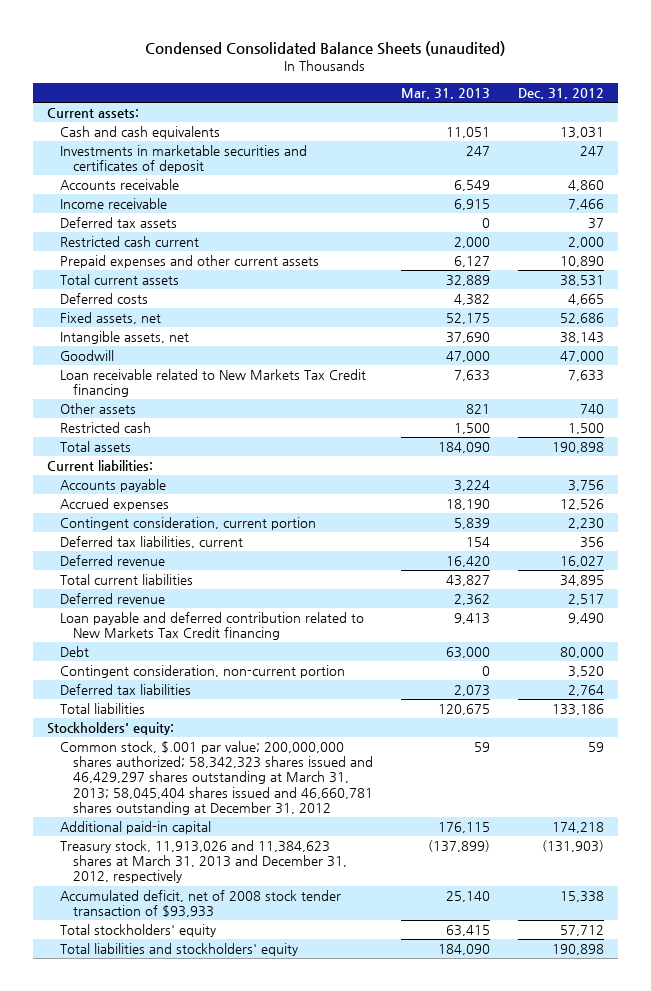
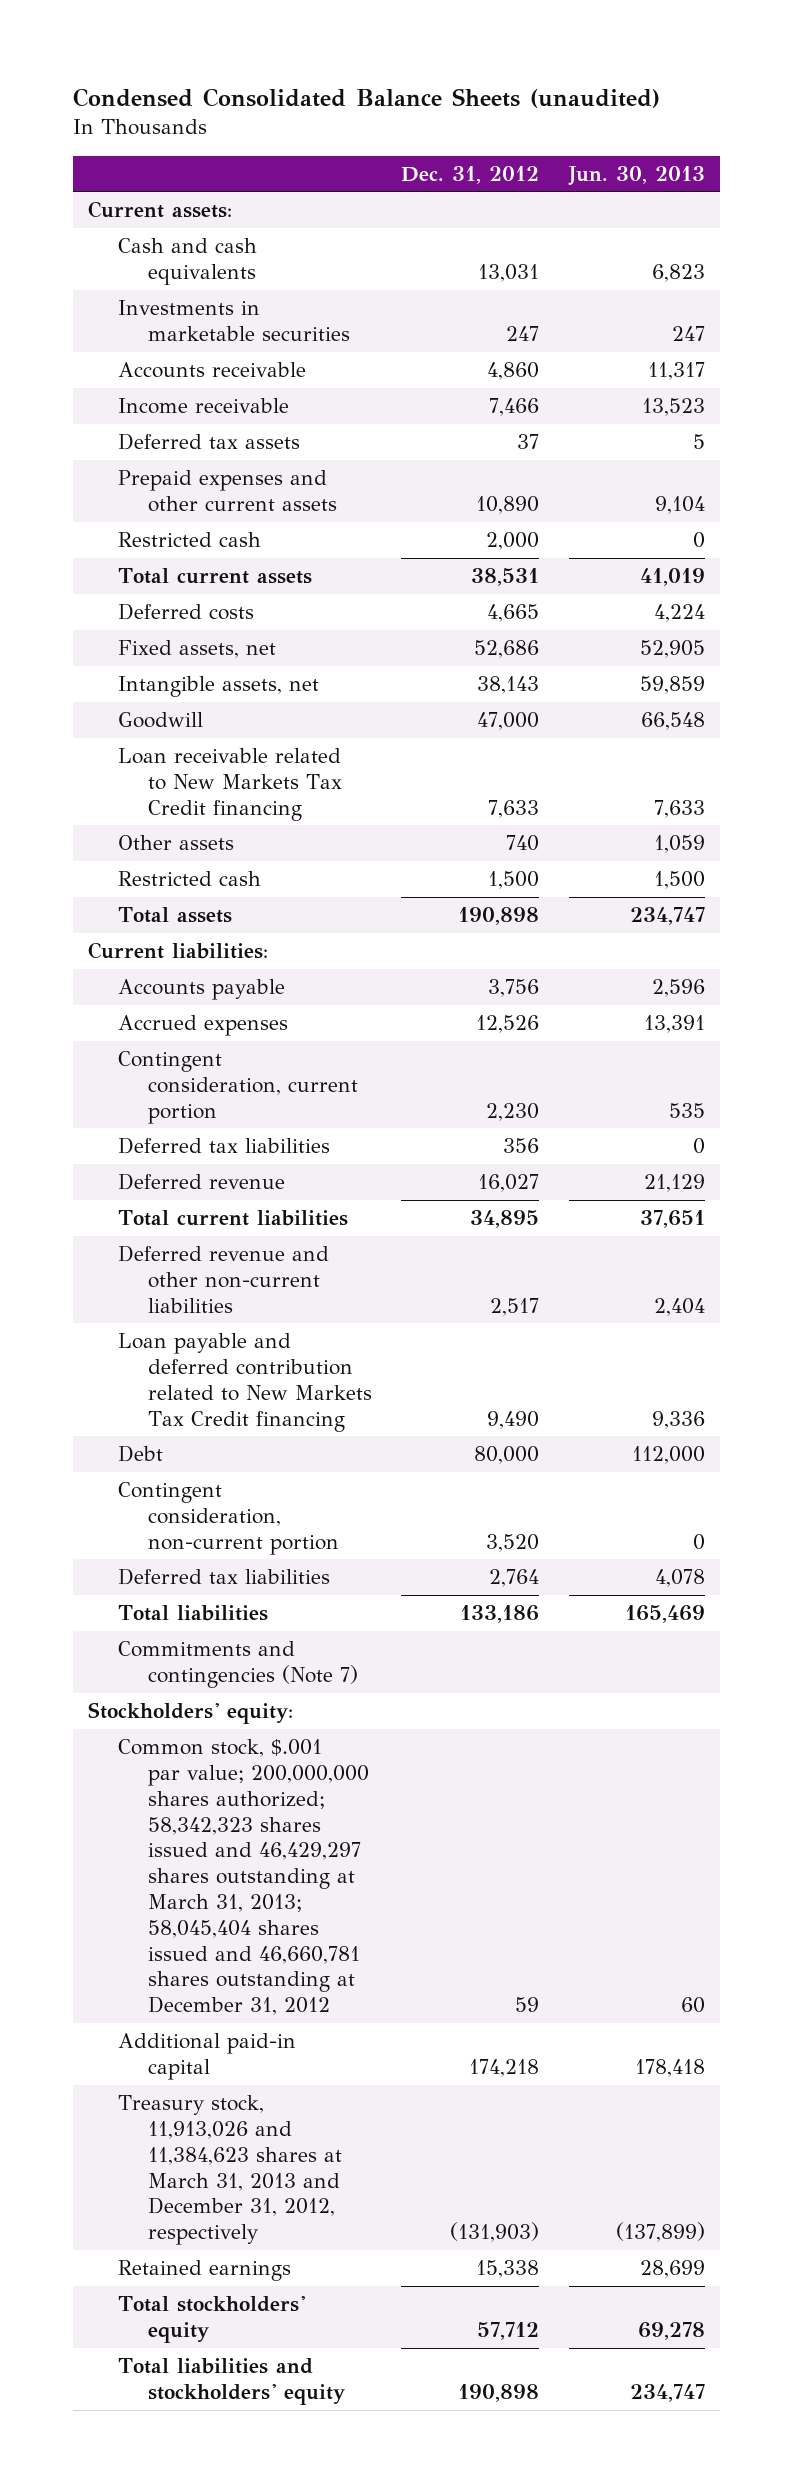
[400,87,490,99] Mar. 31, 2013 -> none
none -> [567,165,705,186] Jun. 30, 2013
[60,145,308,174] Investments in marketable securities and certificates of deposit -> [118,300,351,341] Investments in marketable securities
[60,236,200,248] Restricted cash current -> none
none -> [118,532,262,548] Restricted cash
[60,536,244,549] Deferred tax liabilities, current -> [118,1137,331,1155] Deferred tax liabilities
[60,593,166,605] Deferred revenue -> [118,1245,330,1313] Deferred revenue and other non-current liabilities
none -> [118,1641,359,1688] Commitments and contingencies (Note 7)
[60,890,342,918] Accumulated deficit, net of 2008 stock tender transaction of $93,933 -> [118,2260,292,2282] Retained earnings

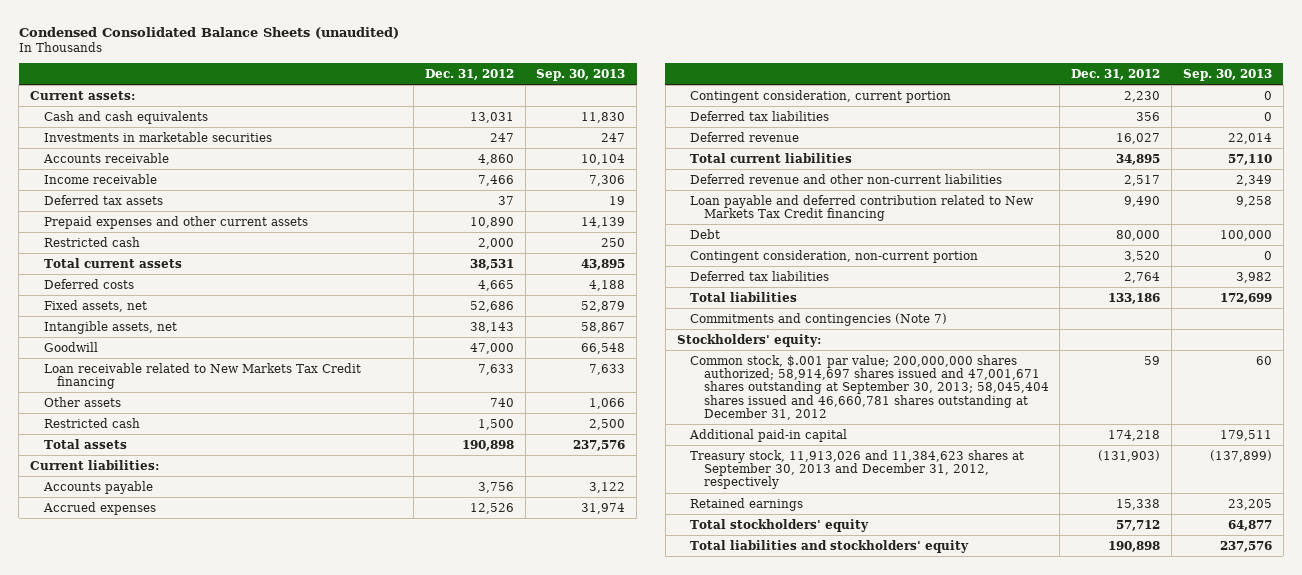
[567,165,705,186] Jun. 30, 2013 -> none
none -> [536,68,626,81] Sep. 30, 2013
[118,1739,370,2016] Common stock, $.001 par value; 200,000,000 shares authorized; 58,342,323 shares issued and 46,429,297 shares outstanding at March 31, 2013; 58,045,404 shares issued and 46,660,781 shares outstanding at December 31, 2012 -> [690,354,1049,421] Common stock, $.001 par value; 200,000,000 shares authorized; 58,914,697 shares issued and 47,001,671 shares outstanding at September 30, 2013; 58,045,404 shares issued and 46,660,781 shares outstanding at December 31, 2012
[118,2095,343,2246] Treasury stock, 11,913,026 and 11,384,623 shares at March 31, 2013 and December 31, 2012, respectively -> [690,449,1025,490] Treasury stock, 11,913,026 and 11,384,623 shares at September 30, 2013 and December 31, 2012, respectively

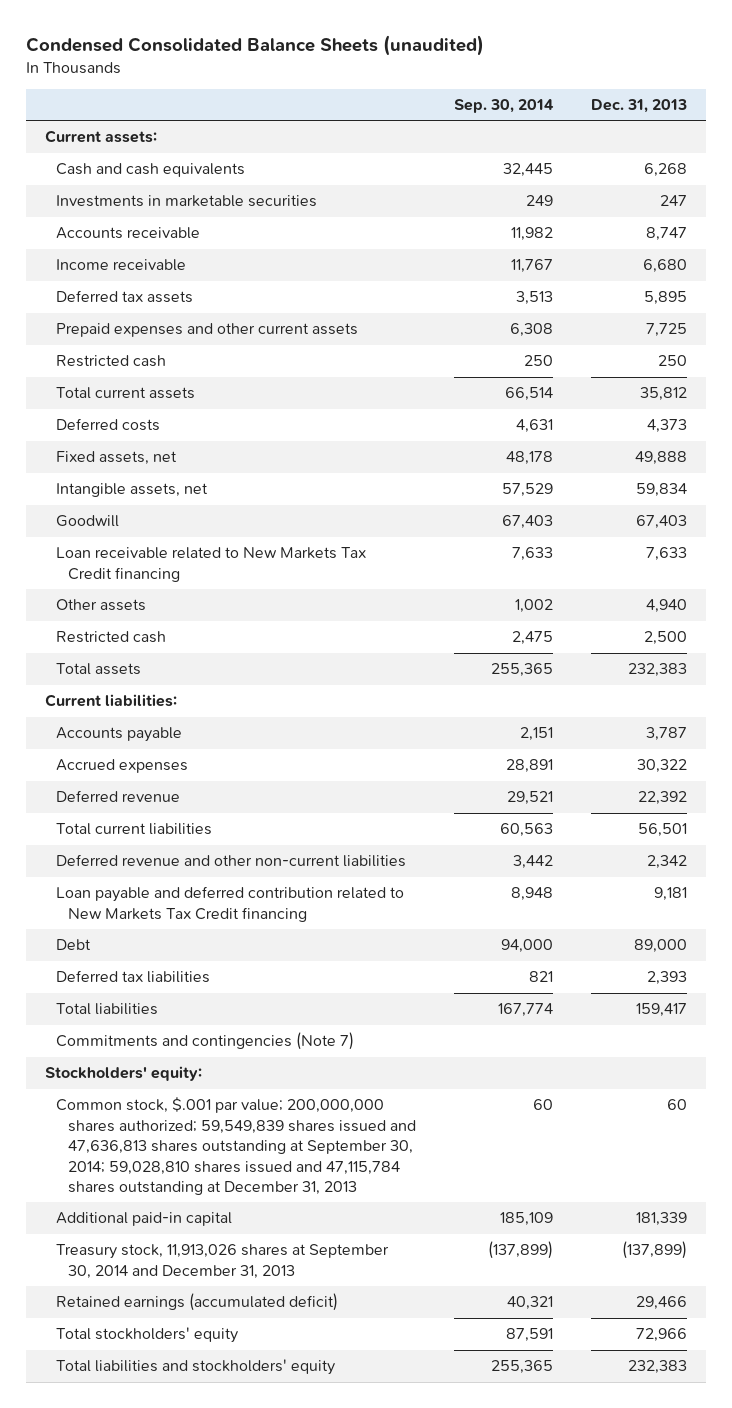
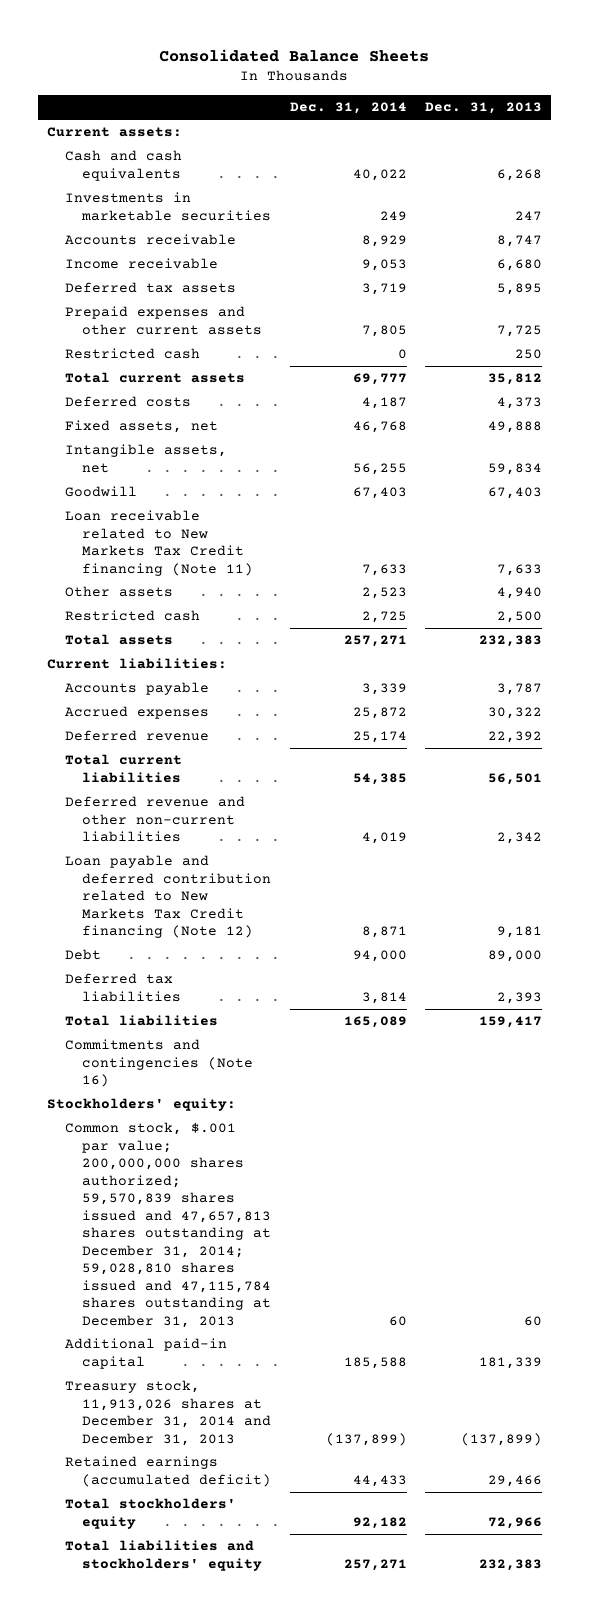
[25,34,484,56] Condensed Consolidated Balance Sheets (unaudited) -> [159,48,430,62] Consolidated Balance Sheets
[454,98,555,113] Sep. 30, 2014 -> none
none -> [289,102,407,115] Dec. 31, 2014
[56,547,367,582] Loan receivable related to New Markets Tax Credit financing -> [64,510,254,576] Loan receivable related to New Markets Tax Credit financing (Note 11)
[56,886,405,922] Loan payable and deferred contribution related to New Markets Tax Credit financing -> [64,855,272,939] Loan payable and deferred contribution related to New Markets Tax Credit financing (Note 12)
[56,1032,355,1051] Commitments and contingencies (Note 7) -> [64,1039,254,1088] Commitments and contingencies (Note 16)
[56,1097,416,1196] Common stock, $.001 par value; 200,000,000 shares authorized; 59,549,839 shares issued and 47,636,813 shares outstanding at September 30, 2014; 59,028,810 shares issued and 47,115,784 shares outstanding at December 31, 2013 -> [64,1122,272,1328] Common stock, $.001 par value; 200,000,000 shares authorized; 59,570,839 shares issued and 47,657,813 shares outstanding at December 31, 2014; 59,028,810 shares issued and 47,115,784 shares outstanding at December 31, 2013
[56,1244,390,1279] Treasury stock, 11,913,026 shares at September 30, 2014 and December 31, 2013 -> [64,1380,272,1446] Treasury stock, 11,913,026 shares at December 31, 2014 and December 31, 2013

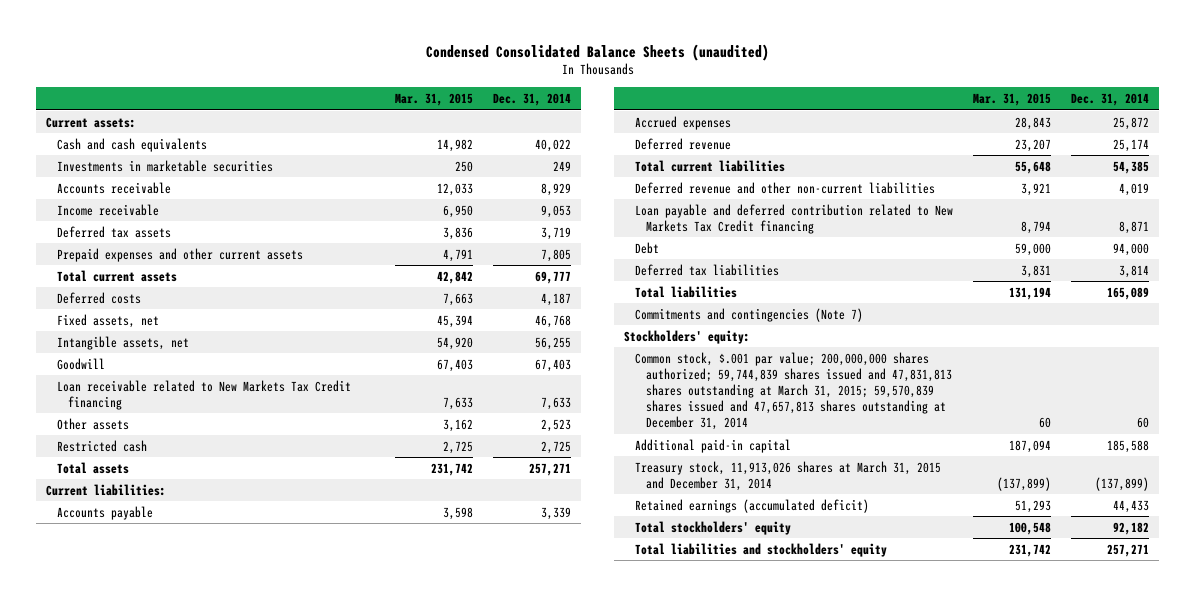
[159,48,430,62] Consolidated Balance Sheets -> [425,43,769,61] Condensed Consolidated Balance Sheets (unaudited)
[424,102,542,115] Dec. 31, 2013 -> none
none -> [395,93,474,107] Mar. 31, 2015
[64,348,200,360] Restricted cash -> none
[64,510,254,576] Loan receivable related to New Markets Tax Credit financing (Note 11) -> [57,379,352,410] Loan receivable related to New Markets Tax Credit financing
[64,855,272,939] Loan payable and deferred contribution related to New Markets Tax Credit financing (Note 12) -> [635,203,954,234] Loan payable and deferred contribution related to New Markets Tax Credit financing
[64,1039,254,1088] Commitments and contingencies (Note 16) -> [635,307,864,322] Commitments and contingencies (Note 7)
[64,1122,272,1328] Common stock, $.001 par value; 200,000,000 shares authorized; 59,570,839 shares issued and 47,657,813 shares outstanding at December 31, 2014; 59,028,810 shares issued and 47,115,784 shares outstanding at December 31, 2013 -> [635,351,953,430] Common stock, $.001 par value; 200,000,000 shares authorized; 59,744,839 shares issued and 47,831,813 shares outstanding at March 31, 2015; 59,570,839 shares issued and 47,657,813 shares outstanding at December 31, 2014
[64,1380,272,1446] Treasury stock, 11,913,026 shares at December 31, 2014 and December 31, 2013 -> [635,460,942,491] Treasury stock, 11,913,026 shares at March 31, 2015 and December 31, 2014

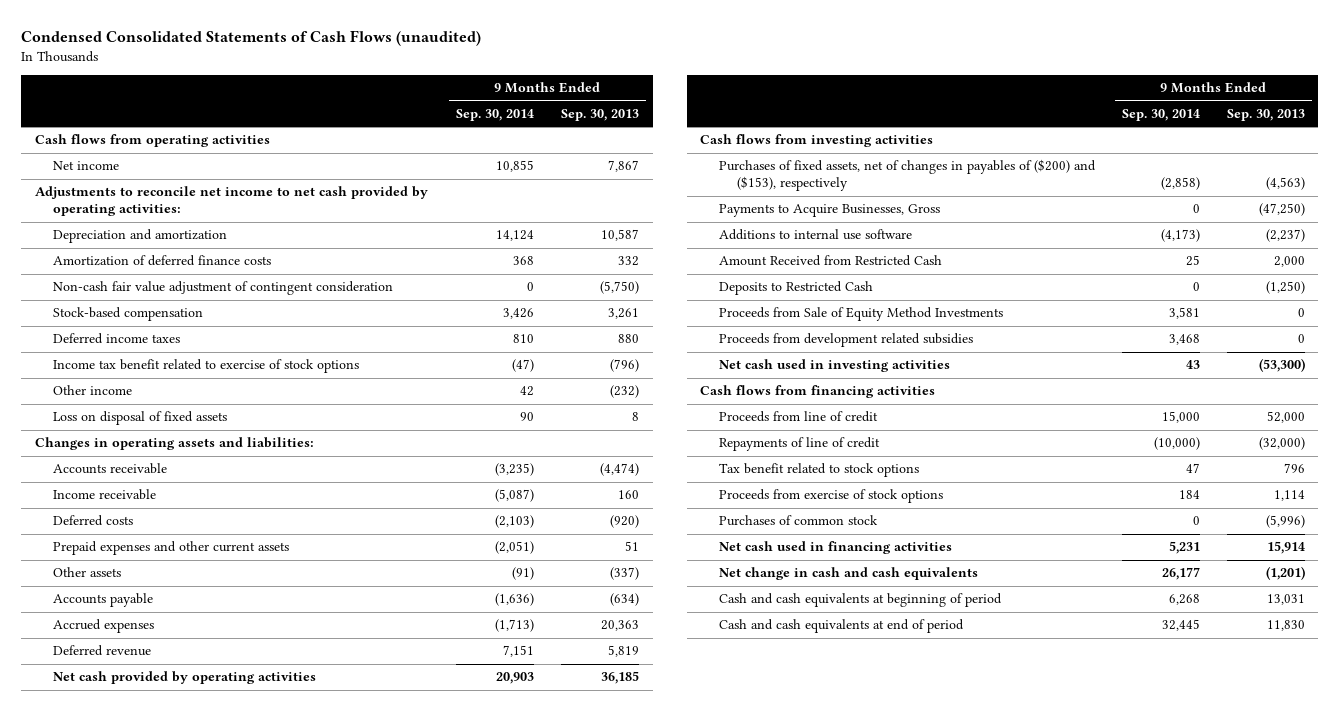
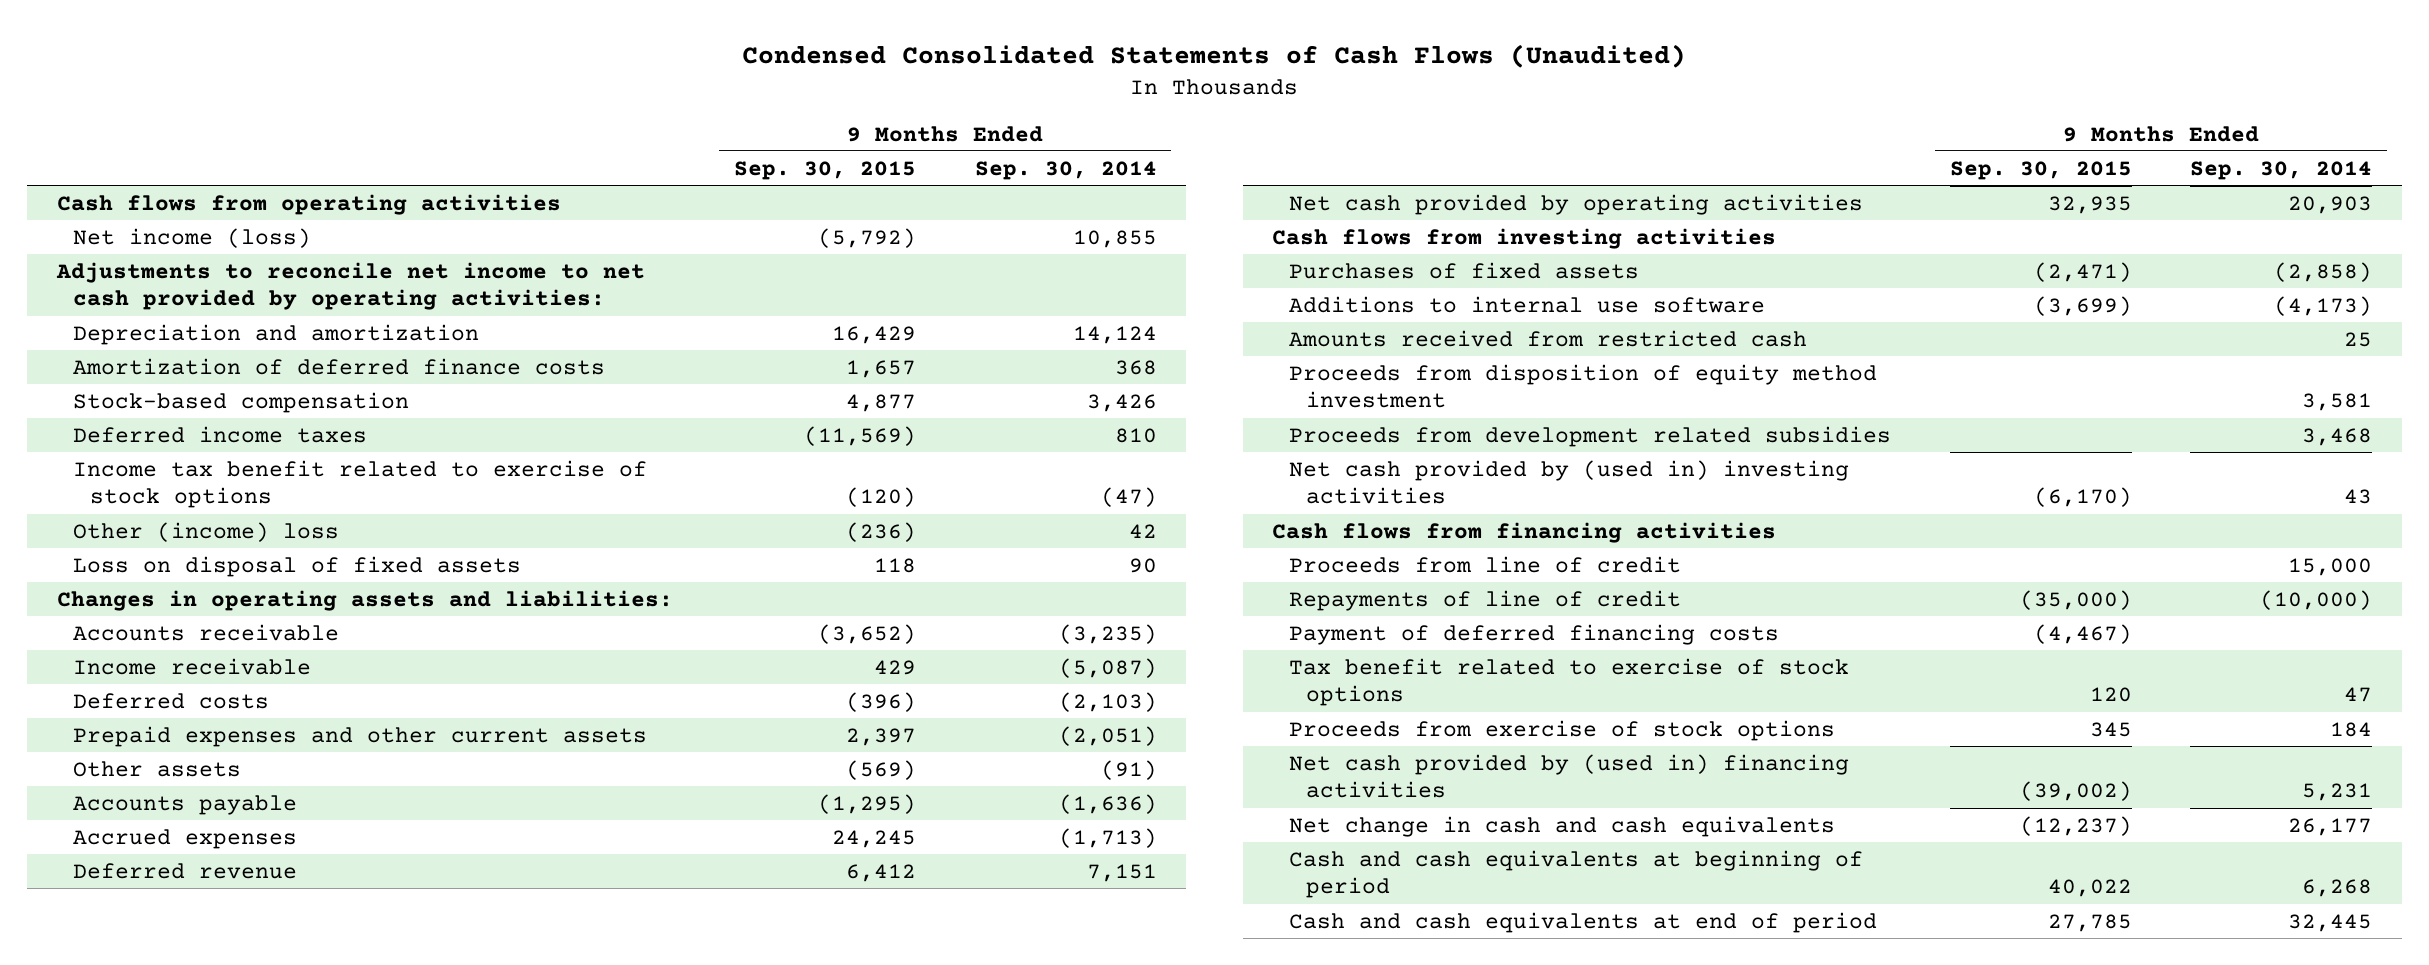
[20,30,481,47] Condensed Consolidated Statements of Cash Flows (unaudited) -> [742,43,1687,68] Condensed Consolidated Statements of Cash Flows (Unaudited)
[560,108,639,121] Sep. 30, 2013 -> none
none -> [733,160,916,180] Sep. 30, 2015
[52,161,119,171] Net income -> [73,227,312,248] Net income (loss)
[52,281,393,296] Non-cash fair value adjustment of contingent consideration -> none
[52,385,132,396] Other income -> [73,521,340,542] Other (income) loss
[718,204,940,218] Payments to Acquire Businesses, Gross -> none
[718,159,1096,192] Purchases of fixed assets, net of changes in payables of ($200) and ($153), respectively -> [1289,261,1640,279] Purchases of fixed assets
[718,281,873,296] Deposits to Restricted Cash -> none
[718,255,942,267] Amount Received from Restricted Cash -> [1289,329,1808,347] Amounts received from restricted cash
[718,307,1003,322] Proceeds from Sale of Equity Method Investments -> [1289,363,1878,409] Proceeds from disposition of equity method investment
[718,359,950,373] Net cash used in investing activities -> [1289,459,1850,505] Net cash provided by (used in) investing activities
none -> [1289,623,1780,645] Payment of deferred financing costs
[718,463,919,478] Tax benefit related to stock options -> [1289,657,1850,707] Tax benefit related to exercise of stock options
[718,515,878,527] Purchases of common stock -> none
[718,541,952,555] Net cash used in financing activities -> [1289,753,1850,799] Net cash provided by (used in) financing activities

